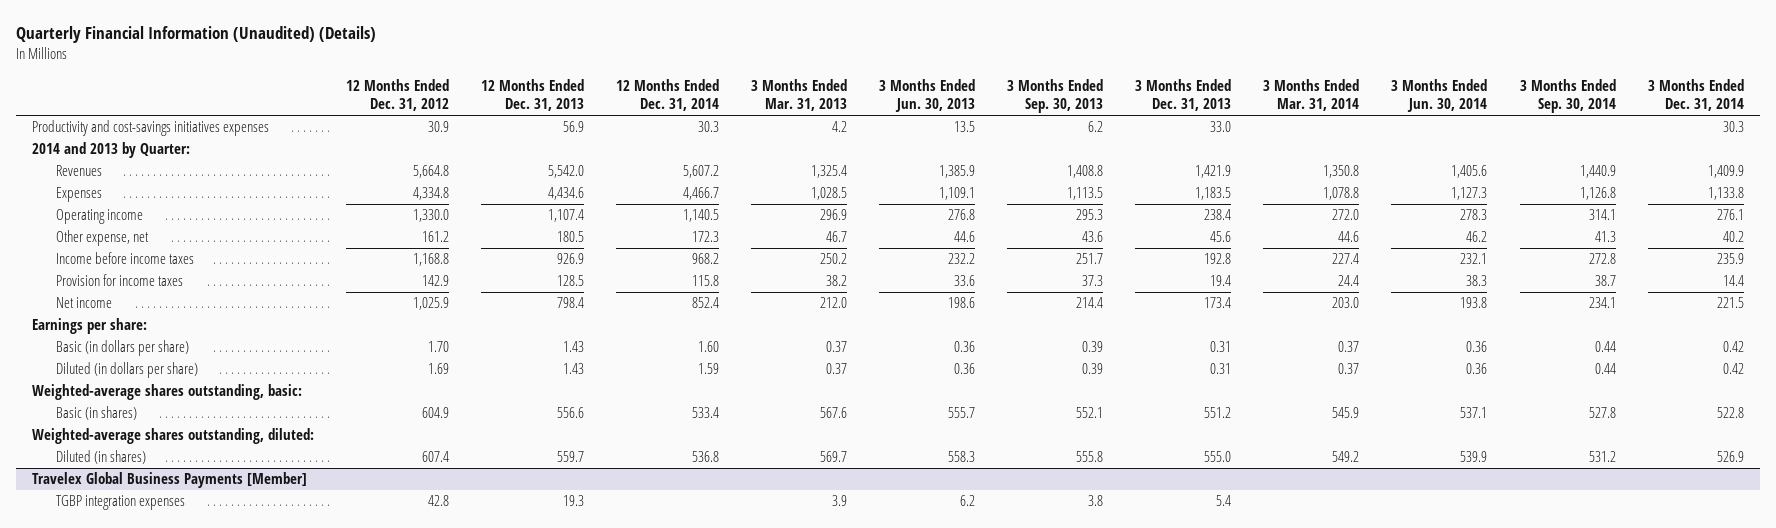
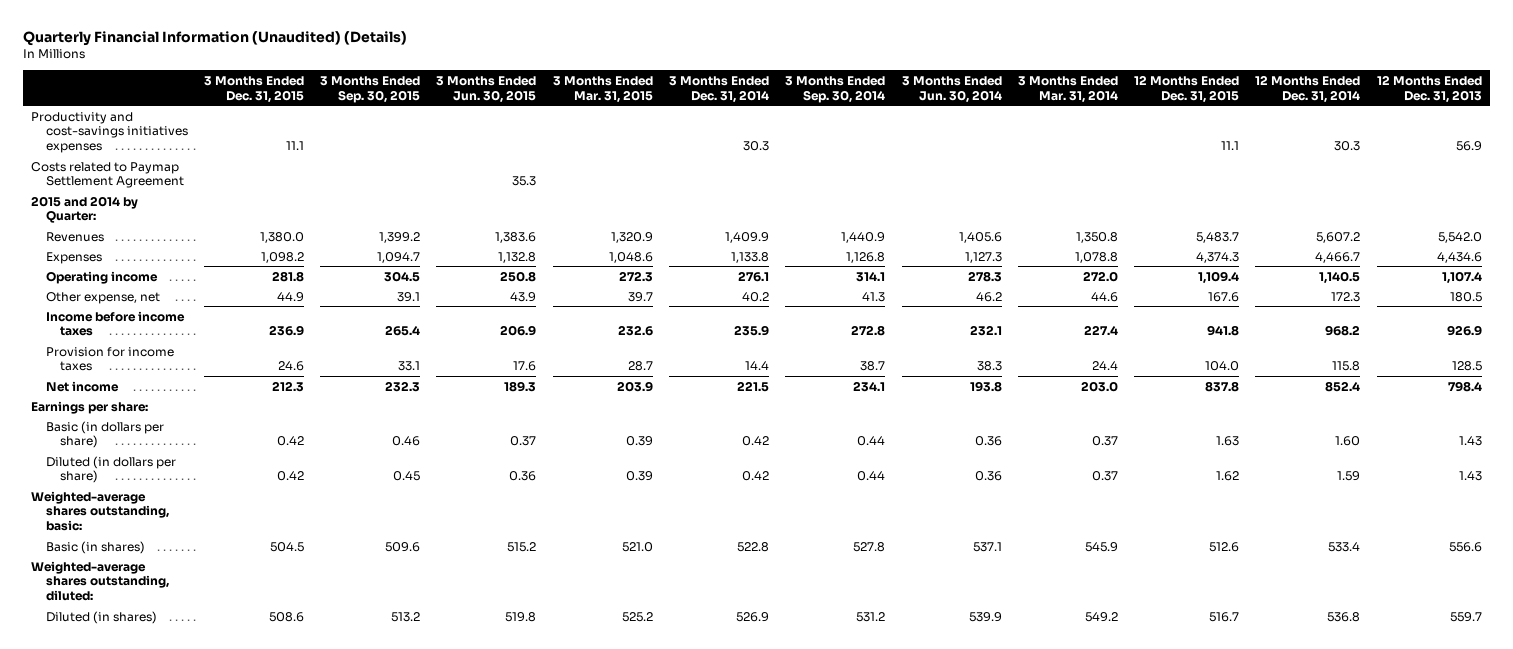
[346,78,450,112] 12 Months Ended Dec. 31, 2012 -> none
[751,78,848,112] 3 Months Ended Mar. 31, 2013 -> none
[879,78,976,113] 3 Months Ended Jun. 30, 2013 -> none
[1007,78,1104,114] 3 Months Ended Sep. 30, 2013 -> none
[1135,78,1232,112] 3 Months Ended Dec. 31, 2013 -> none
none -> [203,75,304,103] 3 Months Ended Dec. 31, 2015
none -> [320,75,421,103] 3 Months Ended Sep. 30, 2015
none -> [436,75,537,103] 3 Months Ended Jun. 30, 2015
none -> [552,75,653,103] 3 Months Ended Mar. 31, 2015
none -> [1134,74,1240,103] 12 Months Ended Dec. 31, 2015
none -> [30,161,184,189] Costs related to Paymap Settlement Agreement
[32,142,191,159] 2014 and 2013 by Quarter: -> [30,195,138,224] 2015 and 2014 by Quarter:
[32,472,308,489] Travelex Global Business Payments [Member] -> none
[56,495,186,511] TGBP integration expenses -> none

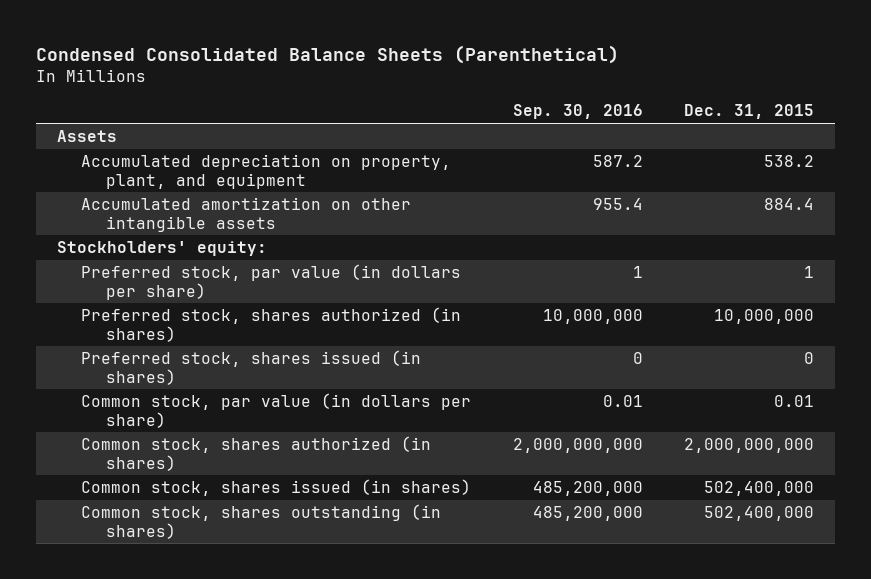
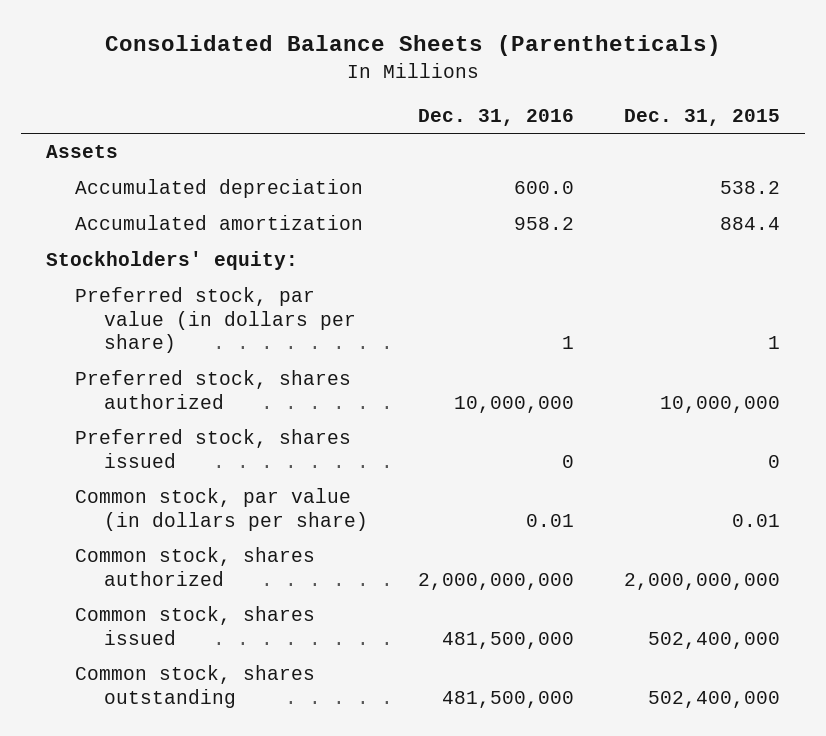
[36,44,620,64] Condensed Consolidated Balance Sheets (Parenthetical) -> [104,35,721,57] Consolidated Balance Sheets (Parentheticals)
[512,104,643,120] Sep. 30, 2016 -> none
none -> [417,108,574,126] Dec. 31, 2016
[81,154,452,189] Accumulated depreciation on property, plant, and equipment -> [74,179,363,199] Accumulated depreciation
[81,197,412,232] Accumulated amortization on other intangible assets -> [74,215,363,231] Accumulated amortization
[81,307,462,342] Preferred stock, shares authorized (in shares) -> [74,370,351,409] Preferred stock, shares authorized
[81,350,422,385] Preferred stock, shares issued (in shares) -> [74,429,351,468] Preferred stock, shares issued
[81,436,432,471] Common stock, shares authorized (in shares) -> [74,547,315,586] Common stock, shares authorized
[81,479,472,497] Common stock, shares issued (in shares) -> [74,606,315,645] Common stock, shares issued
[81,504,442,539] Common stock, shares outstanding (in shares) -> [74,665,315,708] Common stock, shares outstanding

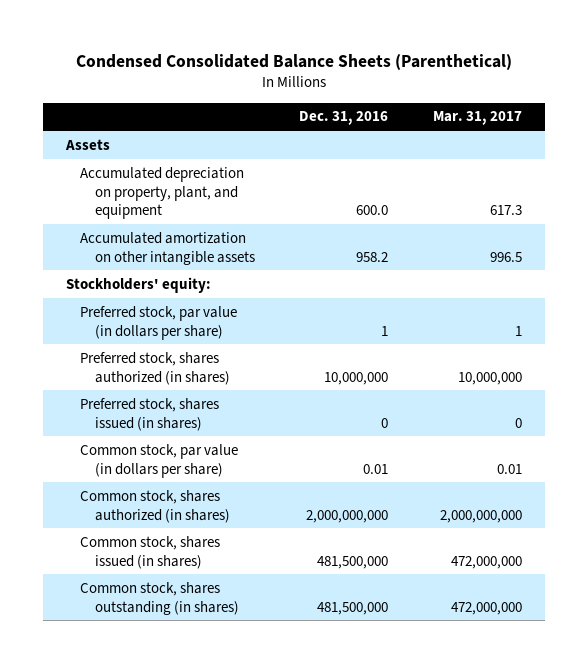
[104,35,721,57] Consolidated Balance Sheets (Parentheticals) -> [76,53,513,70] Condensed Consolidated Balance Sheets (Parenthetical)
[623,108,780,126] Dec. 31, 2015 -> none
none -> [433,111,523,126] Mar. 31, 2017
[74,179,363,199] Accumulated depreciation -> [80,166,245,220] Accumulated depreciation on property, plant, and equipment
[74,215,363,231] Accumulated amortization -> [80,231,255,265] Accumulated amortization on other intangible assets
[74,370,351,409] Preferred stock, shares authorized -> [80,351,230,385] Preferred stock, shares authorized (in shares)
[74,429,351,468] Preferred stock, shares issued -> [80,397,220,431] Preferred stock, shares issued (in shares)
[74,547,315,586] Common stock, shares authorized -> [80,489,230,523] Common stock, shares authorized (in shares)
[74,606,315,645] Common stock, shares issued -> [80,535,221,569] Common stock, shares issued (in shares)
[74,665,315,708] Common stock, shares outstanding -> [80,581,239,615] Common stock, shares outstanding (in shares)

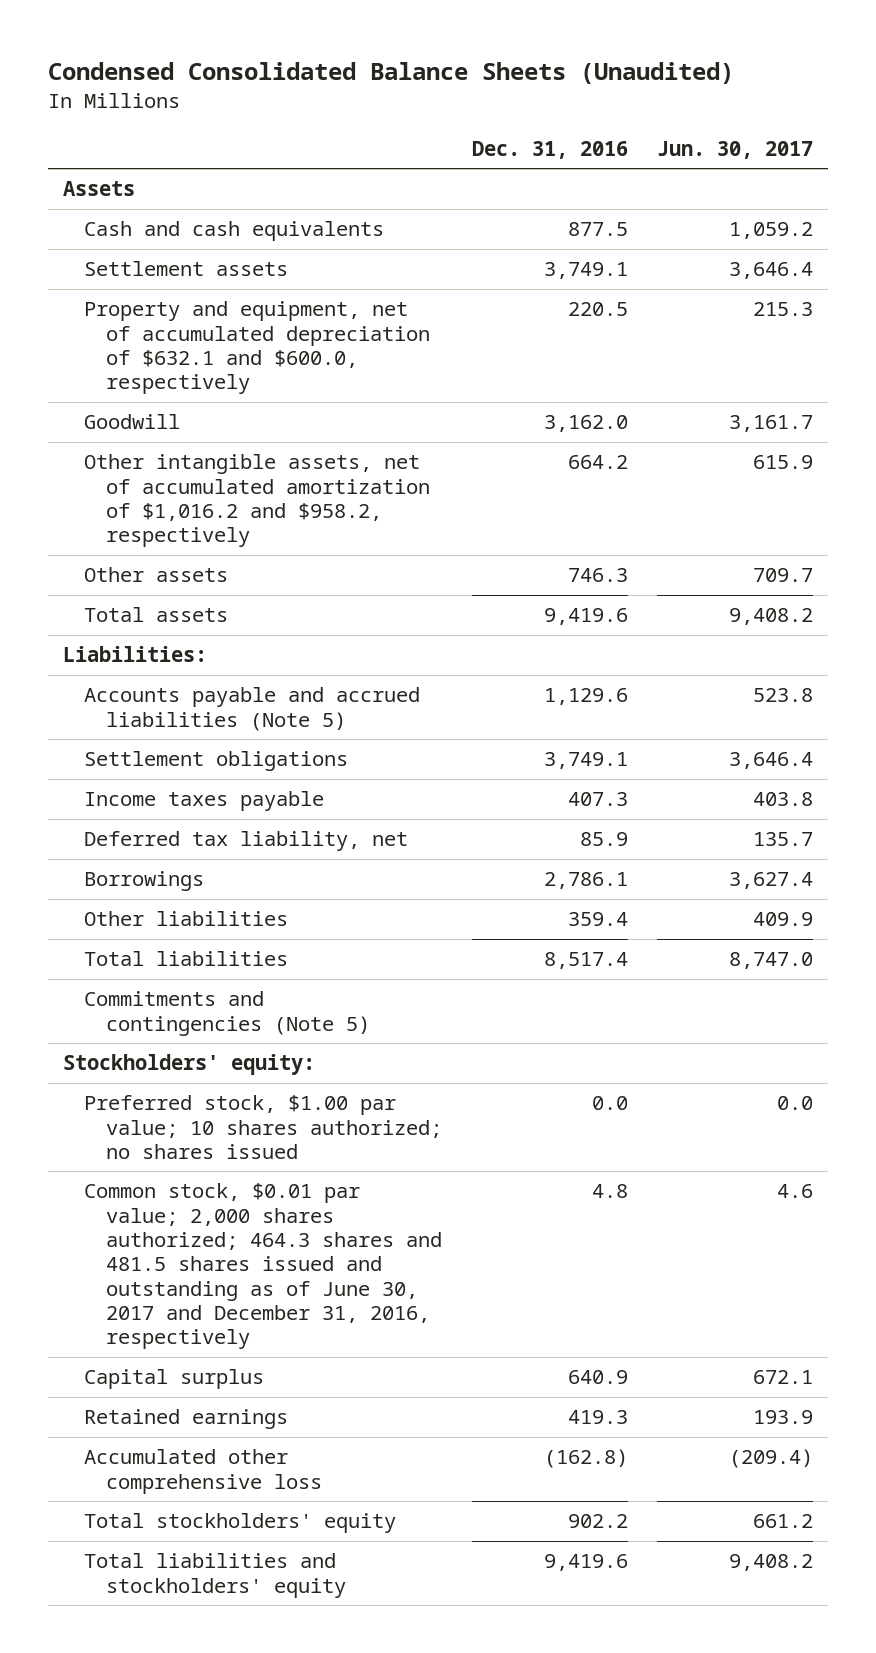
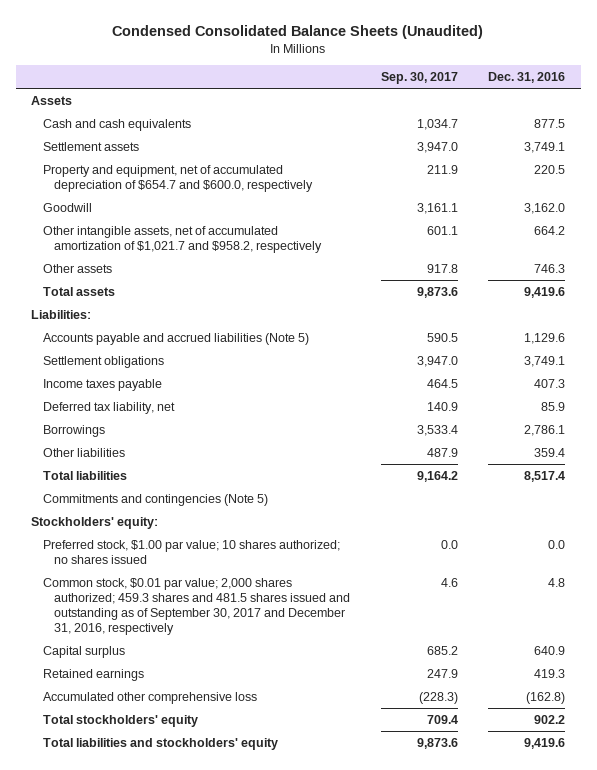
[657,140,814,159] Jun. 30, 2017 -> none
none -> [380,72,458,85] Sep. 30, 2017
[84,301,430,395] Property and equipment, net of accumulated depreciation of $632.1 and $600.0, respectively -> [42,164,314,192] Property and equipment, net of accumulated depreciation of $654.7 and $600.0, respectively
[84,454,430,548] Other intangible assets, net of accumulated amortization of $1,016.2 and $958.2, respectively -> [42,225,323,253] Other intangible assets, net of accumulated amortization of $1,021.7 and $958.2, respectively
[84,1183,442,1350] Common stock, $0.01 par value; 2,000 shares authorized; 464.3 shares and 481.5 shares issued and outstanding as of June 30, 2017 and December 31, 2016, respectively -> [42,577,351,636] Common stock, $0.01 par value; 2,000 shares authorized; 459.3 shares and 481.5 shares issued and outstanding as of September 30, 2017 and December 31, 2016, respectively

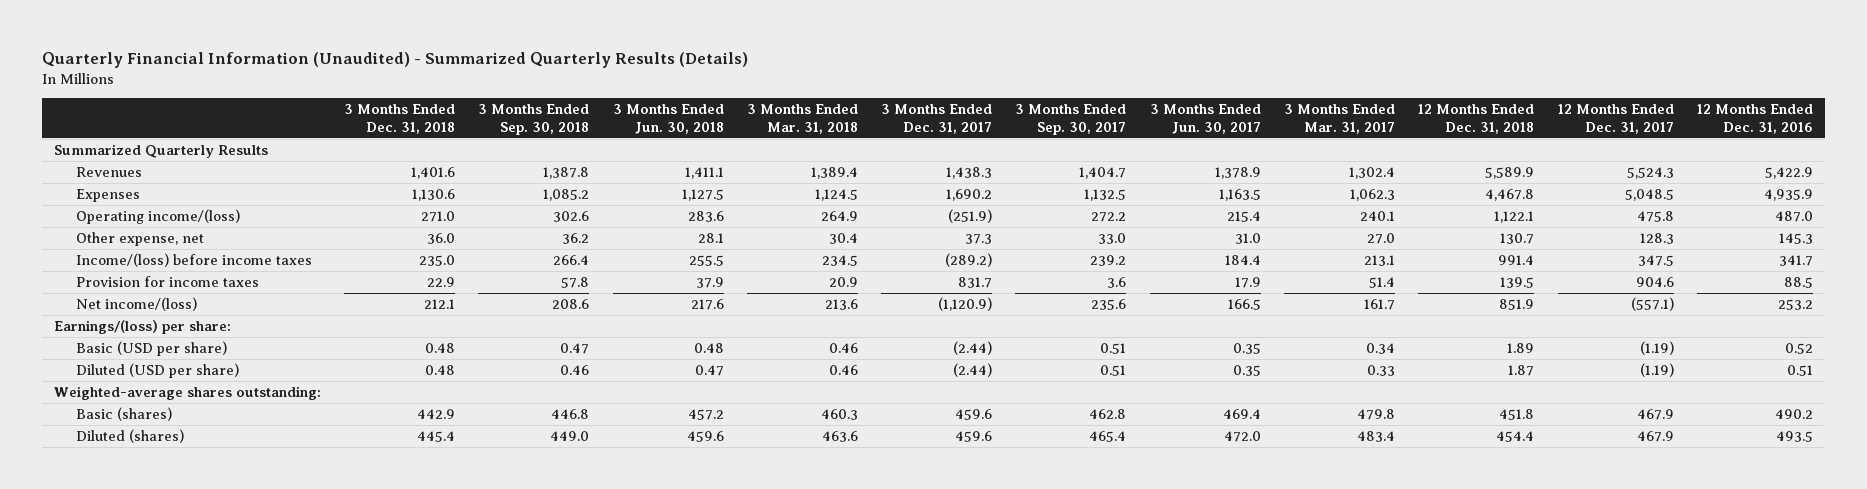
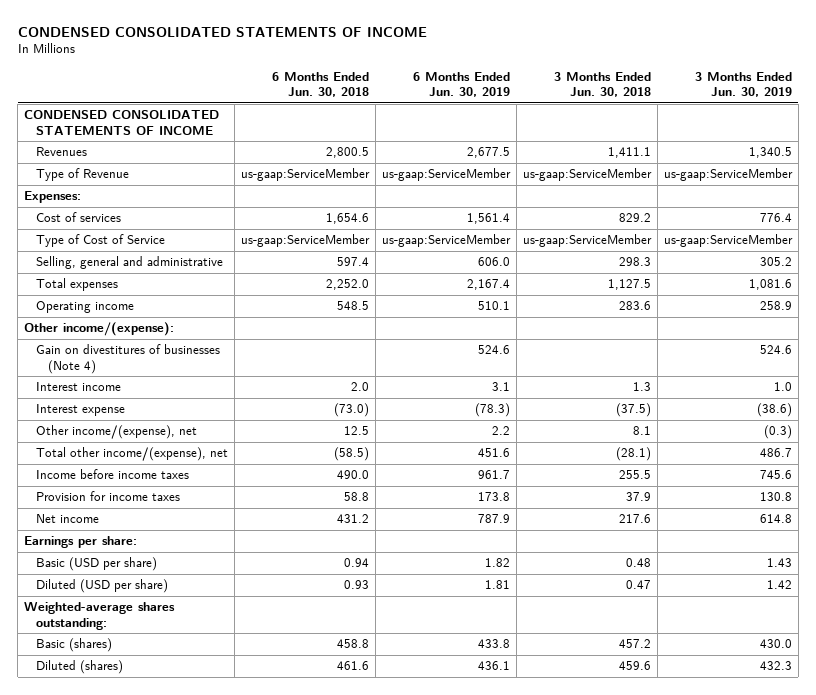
[42,52,749,69] Quarterly Financial Information (Unaudited) - Summarized Quarterly Results (Details) -> [17,26,427,37] CONDENSED CONSOLIDATED STATEMENTS OF INCOME
[343,104,455,134] 3 Months Ended Dec. 31, 2018 -> none
[478,104,590,135] 3 Months Ended Sep. 30, 2018 -> none
[746,104,858,134] 3 Months Ended Mar. 31, 2018 -> none
[881,104,993,134] 3 Months Ended Dec. 31, 2017 -> none
[1015,104,1127,135] 3 Months Ended Sep. 30, 2017 -> none
[1149,104,1261,134] 3 Months Ended Jun. 30, 2017 -> none
[1283,104,1395,134] 3 Months Ended Mar. 31, 2017 -> none
[1418,104,1535,134] 12 Months Ended Dec. 31, 2018 -> none
[1557,104,1674,134] 12 Months Ended Dec. 31, 2017 -> none
[1696,104,1813,134] 12 Months Ended Dec. 31, 2016 -> none
none -> [271,71,369,98] 6 Months Ended Jun. 30, 2018
none -> [412,71,510,98] 6 Months Ended Jun. 30, 2019
none -> [694,71,792,98] 3 Months Ended Jun. 30, 2019
[53,143,268,158] Summarized Quarterly Results -> none
none -> [24,110,220,135] CONDENSED CONSOLIDATED STATEMENTS OF INCOME
none -> [36,168,130,182] Type of Revenue
none -> [24,191,82,204] Expenses:
none -> [36,212,122,223] Cost of services
none -> [36,234,166,248] Type of Cost of Service
none -> [36,256,224,270] Selling, general and administrative
[76,188,141,202] Expenses -> [36,278,119,292] Total expenses
[76,208,241,224] Operating income/(loss) -> [36,301,135,314] Operating income
none -> [24,322,175,337] Other income/(expense):
none -> [36,344,221,374] Gain on divestitures of businesses (Note 4)
none -> [36,382,122,392] Interest income
none -> [36,404,126,417] Interest expense
none -> [36,425,198,440] Other income/(expense), net
[76,231,205,246] Other expense, net -> [36,447,229,462] Total other income/(expense), net
[697,232,724,243] 28.1 -> [615,447,651,462] (28.1)
[76,252,313,267] Income/(loss) before income taxes -> [36,469,190,480] Income before income taxes
[76,296,198,311] Net income/(loss) -> [36,514,100,524] Net income
[53,319,231,334] Earnings/(loss) per share: -> [24,536,138,549] Earnings per share:

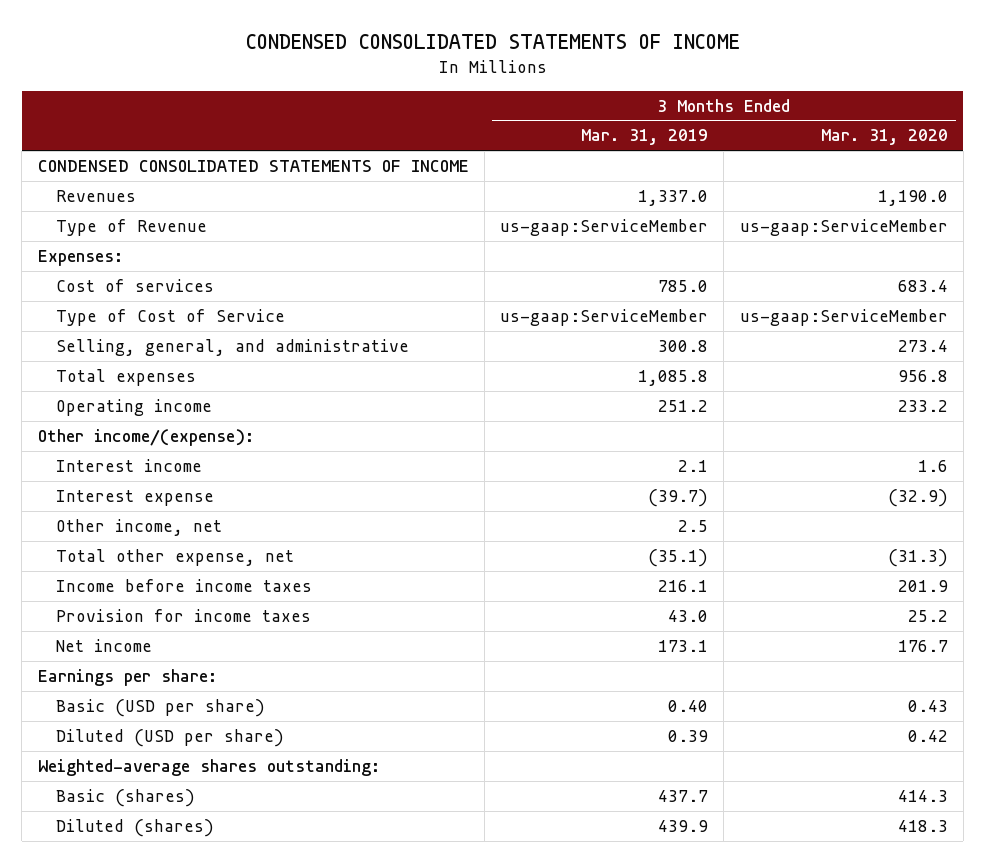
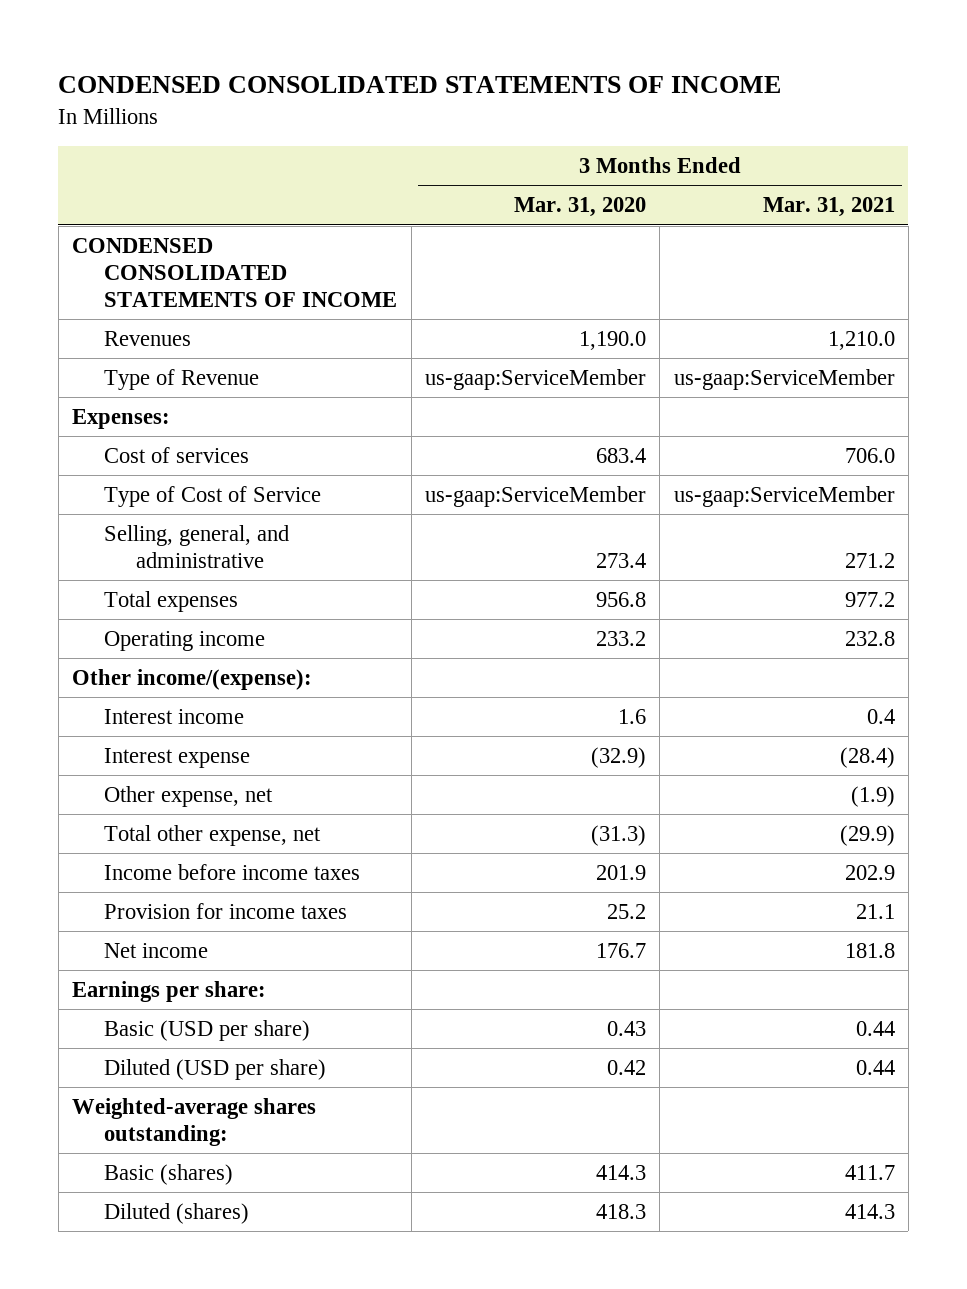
[581,129,709,146] Mar. 31, 2019 -> none
none -> [762,197,895,218] Mar. 31, 2021
[56,518,223,536] Other income, net -> [104,785,274,807] Other expense, net

